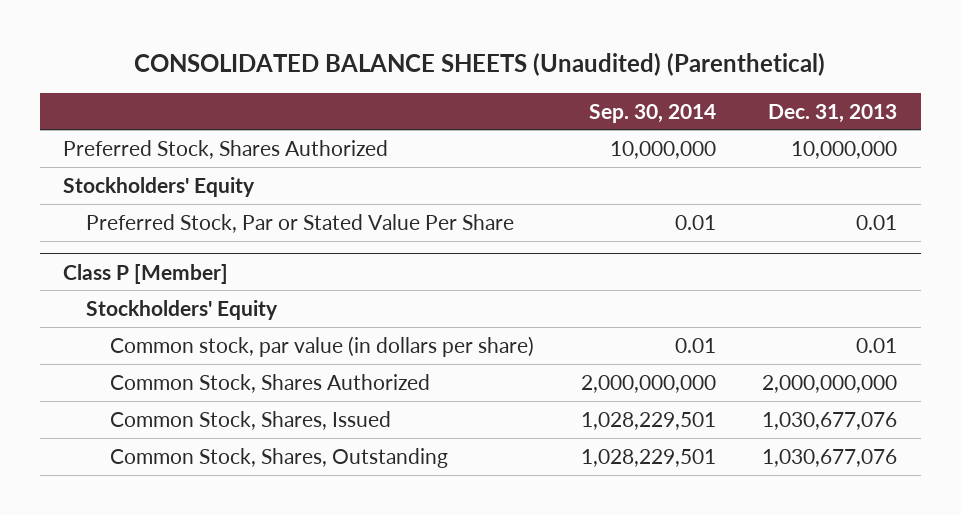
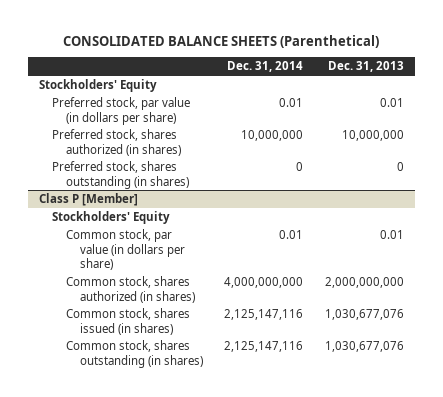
[134,53,826,77] CONSOLIDATED BALANCE SHEETS (Unaudited) (Parenthetical) -> [63,34,380,48] CONSOLIDATED BALANCE SHEETS (Parenthetical)
[588,103,716,123] Sep. 30, 2014 -> none
none -> [227,61,304,73] Dec. 31, 2014
[63,139,389,159] Preferred Stock, Shares Authorized -> none
[86,213,515,233] Preferred Stock, Par or Stated Value Per Share -> [52,97,191,125] Preferred stock, par value (in dollars per share)
none -> [52,129,182,156] Preferred stock, shares authorized (in shares)
none -> [52,161,190,189] Preferred stock, shares outstanding (in shares)
[109,373,430,393] Common Stock, Shares Authorized -> [66,276,195,303] Common stock, shares authorized (in shares)
[109,410,391,430] Common Stock, Shares, Issued -> [66,308,191,335] Common stock, shares issued (in shares)
[109,447,448,468] Common Stock, Shares, Outstanding -> [66,340,203,368] Common stock, shares outstanding (in shares)

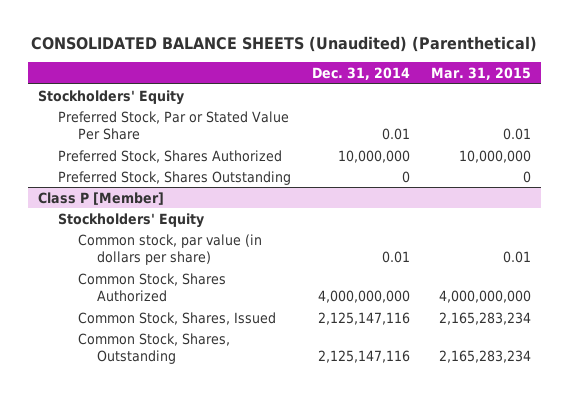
[63,34,380,48] CONSOLIDATED BALANCE SHEETS (Parenthetical) -> [31,35,538,52] CONSOLIDATED BALANCE SHEETS (Unaudited) (Parenthetical)
[327,61,404,73] Dec. 31, 2013 -> none
none -> [430,66,531,80] Mar. 31, 2015
[52,97,191,125] Preferred stock, par value (in dollars per share) -> [58,110,290,140] Preferred Stock, Par or Stated Value Per Share
[52,129,182,156] Preferred stock, shares authorized (in shares) -> [58,149,283,163] Preferred Stock, Shares Authorized
[52,161,190,189] Preferred stock, shares outstanding (in shares) -> [58,170,292,185] Preferred Stock, Shares Outstanding
[66,276,195,303] Common stock, shares authorized (in shares) -> [77,272,226,302] Common Stock, Shares Authorized
[66,308,191,335] Common stock, shares issued (in shares) -> [77,311,276,325] Common Stock, Shares, Issued
[66,340,203,368] Common stock, shares outstanding (in shares) -> [77,332,230,364] Common Stock, Shares, Outstanding

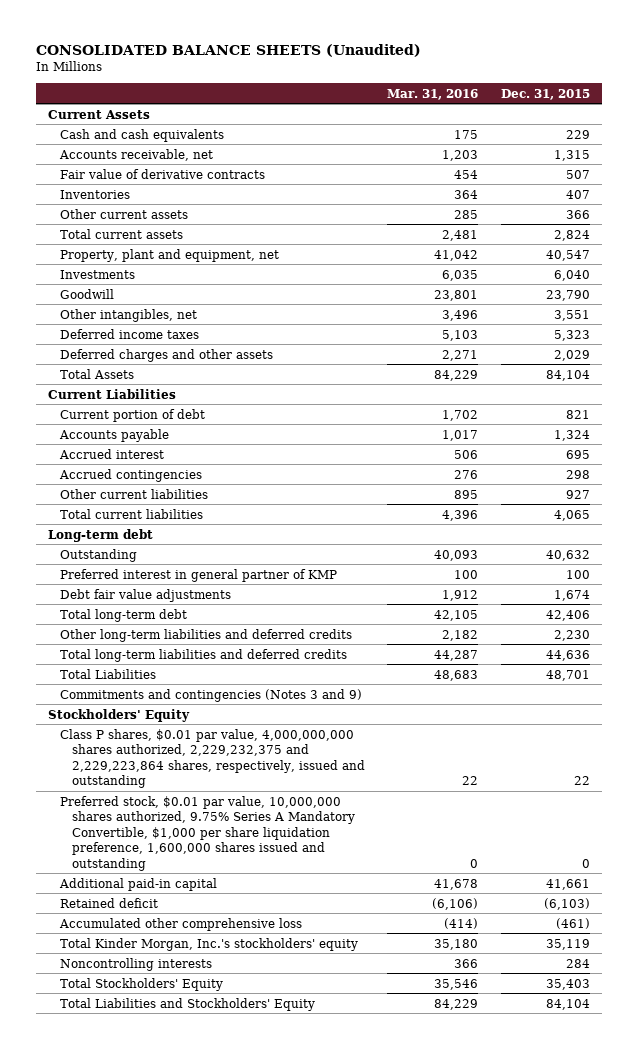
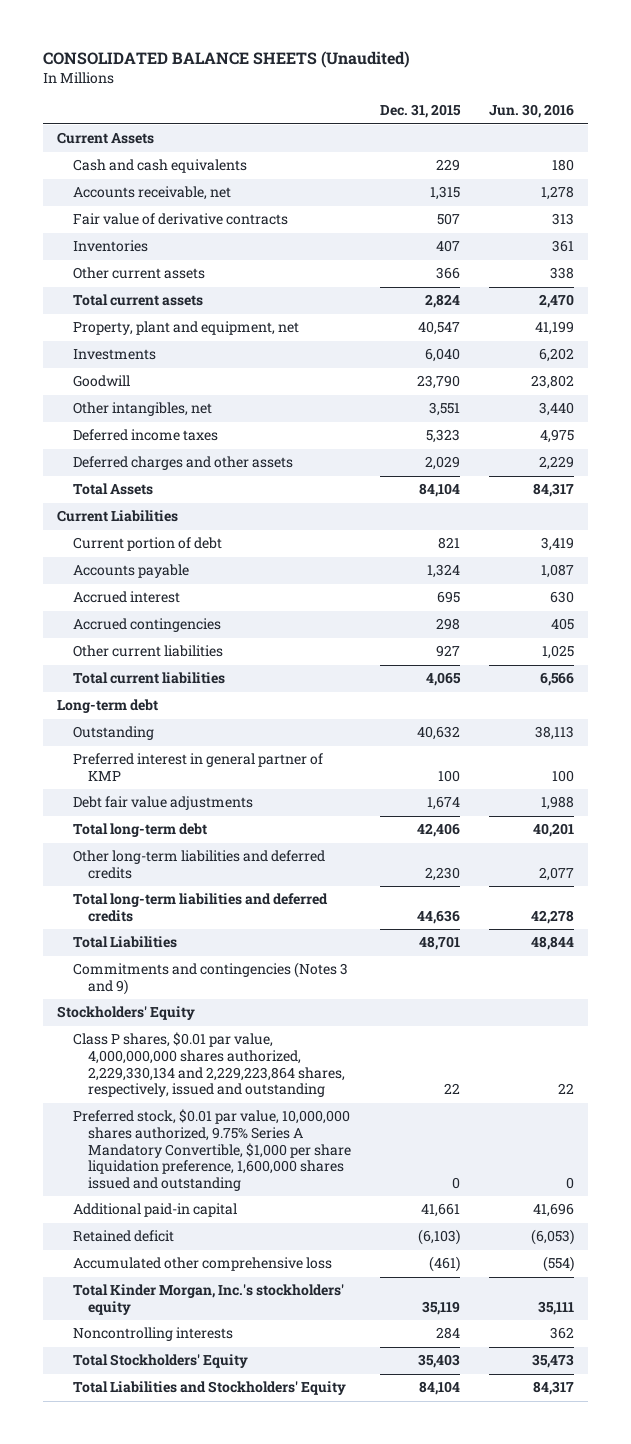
[387,88,479,100] Mar. 31, 2016 -> none
none -> [488,104,574,119] Jun. 30, 2016
[59,728,365,789] Class P shares, $0.01 par value, 4,000,000,000 shares authorized, 2,229,232,375 and 2,229,223,864 shares, respectively, issued and outstanding -> [72,1032,345,1098] Class P shares, $0.01 par value, 4,000,000,000 shares authorized, 2,229,330,134 and 2,229,223,864 shares, respectively, issued and outstanding

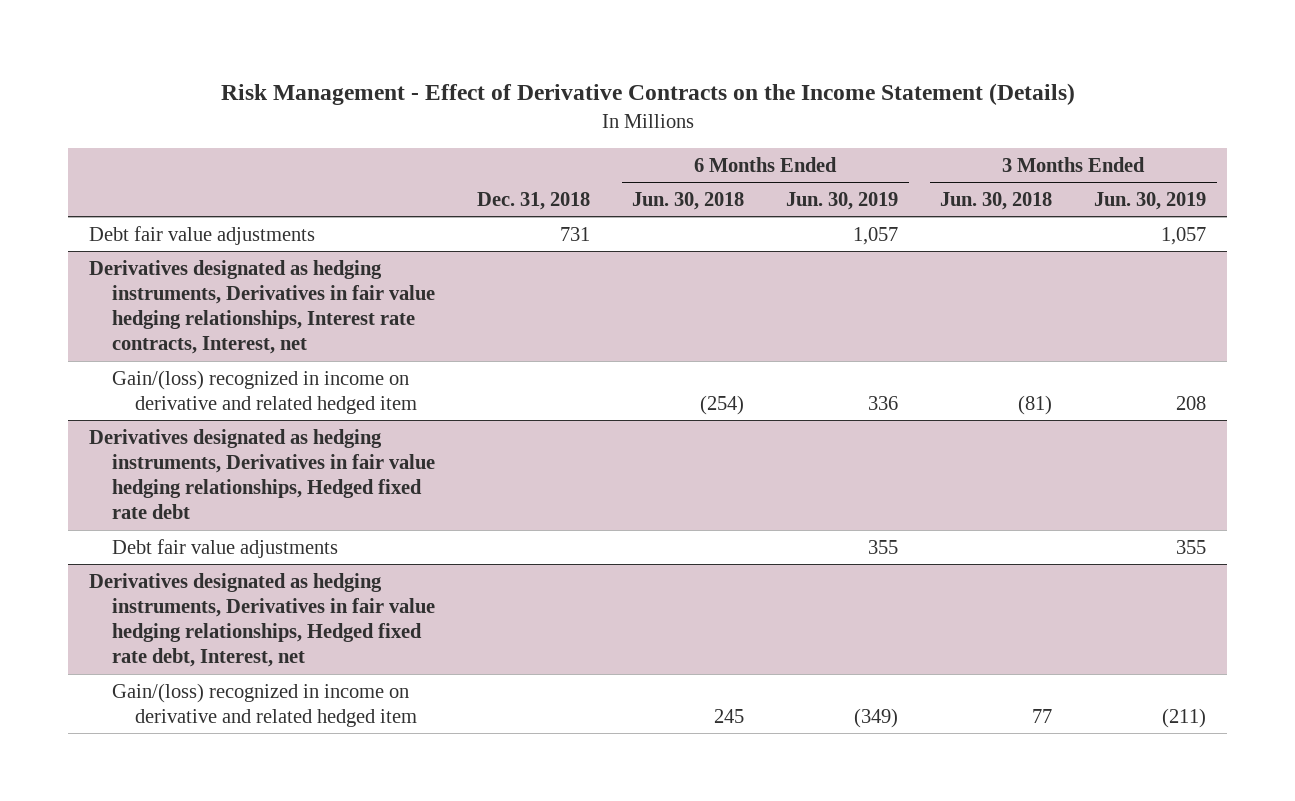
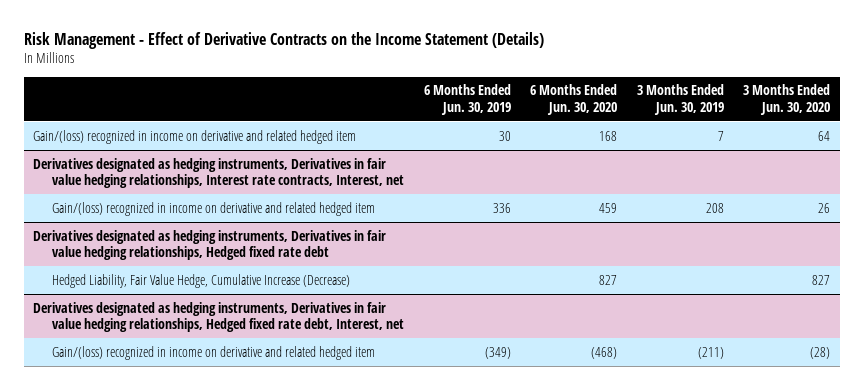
[476,191,590,210] Dec. 31, 2018 -> none
[632,191,745,210] Jun. 30, 2018 -> none
[940,191,1053,210] Jun. 30, 2018 -> none
none -> [530,84,618,115] 6 Months Ended Jun. 30, 2020
none -> [743,84,831,115] 3 Months Ended Jun. 30, 2020
[89,225,316,245] Debt fair value adjustments -> none
none -> [33,129,357,144] Gain/(loss) recognized in income on derivative and related hedged item
[111,538,338,558] Debt fair value adjustments -> none
none -> [52,273,351,288] Hedged Liability, Fair Value Hedge, Cumulative Increase (Decrease)

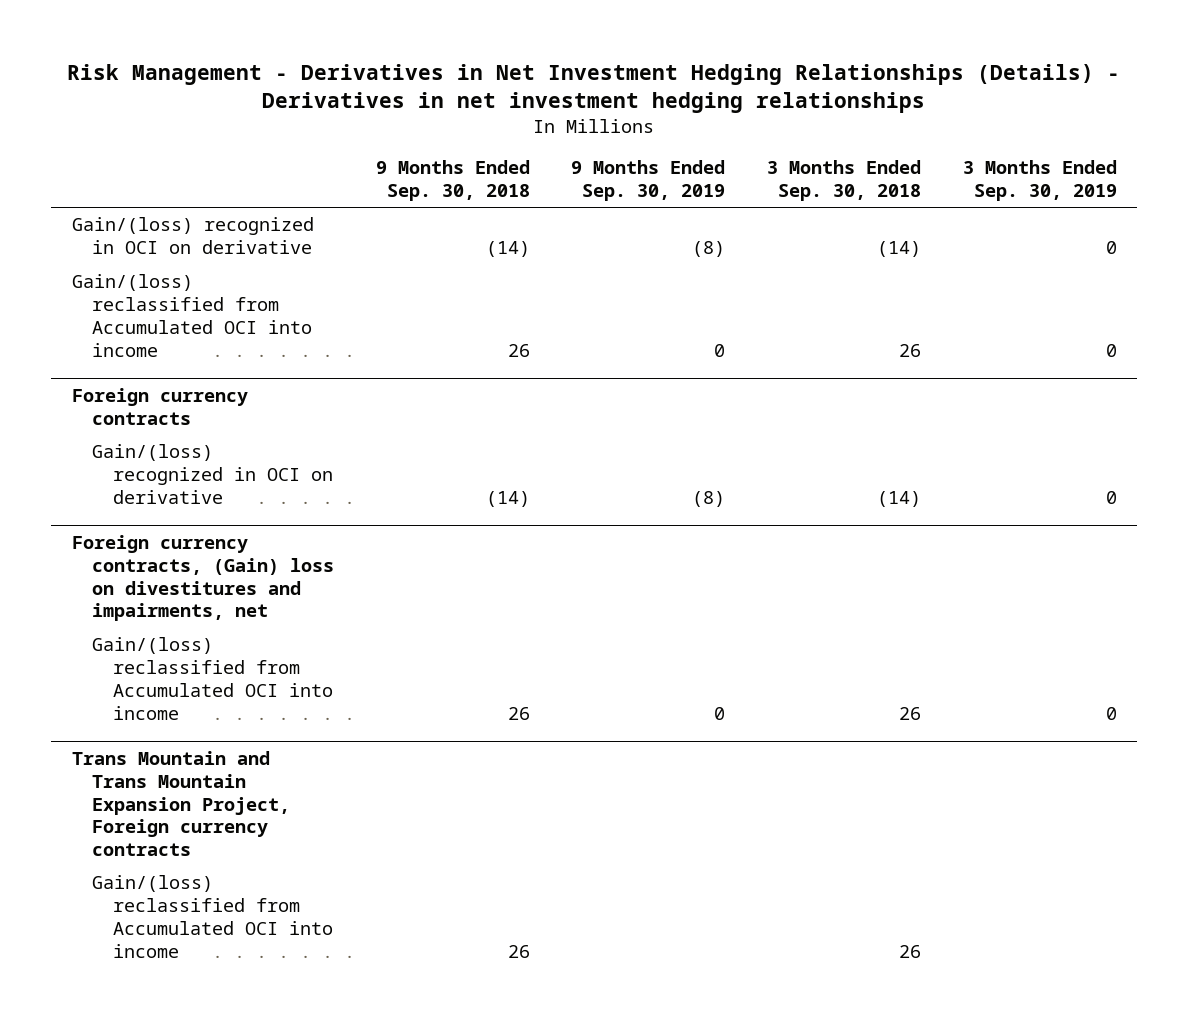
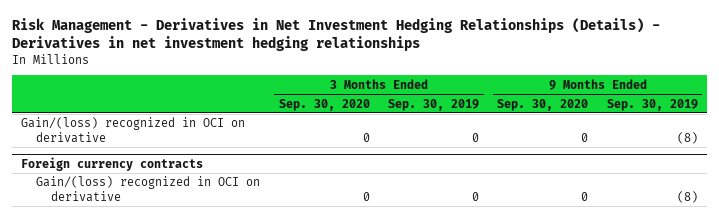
[375,160,530,202] 9 Months Ended Sep. 30, 2018 -> none
[767,160,922,202] 3 Months Ended Sep. 30, 2018 -> none
none -> [278,98,370,111] Sep. 30, 2020
none -> [497,98,589,111] Sep. 30, 2020
[72,274,313,357] Gain/(loss) reclassified from Accumulated OCI into income -> none
[72,534,335,622] Foreign currency contracts, (Gain) loss on divestitures and impairments, net -> none
[92,637,333,720] Gain/(loss) reclassified from Accumulated OCI into income -> none
[72,750,291,857] Trans Mountain and Trans Mountain Expansion Project, Foreign currency contracts -> none
[92,875,333,958] Gain/(loss) reclassified from Accumulated OCI into income -> none

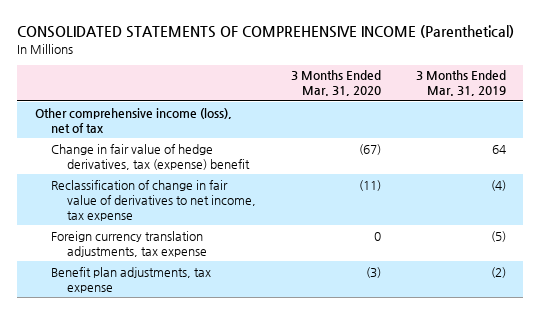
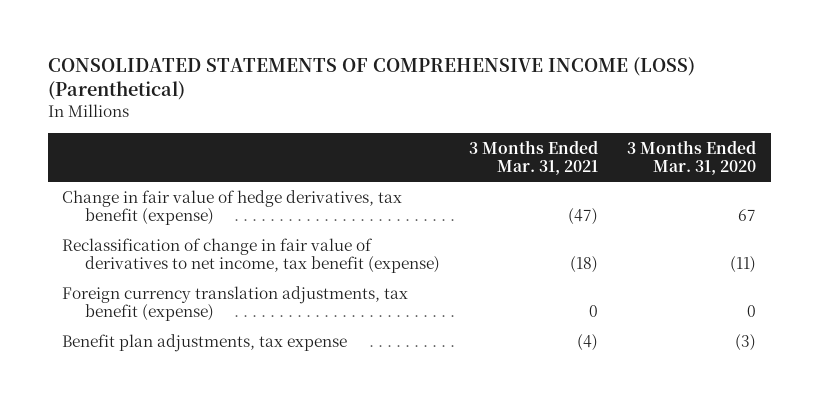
[17,25,515,39] CONSOLIDATED STATEMENTS OF COMPREHENSIVE INCOME (Parenthetical) -> [47,56,695,101] CONSOLIDATED STATEMENTS OF COMPREHENSIVE INCOME (LOSS) (Parenthetical)
[415,70,506,97] 3 Months Ended Mar. 31, 2019 -> none
none -> [469,139,599,176] 3 Months Ended Mar. 31, 2021
[34,107,232,133] Other comprehensive income (loss), net of tax -> none
[50,143,251,170] Change in fair value of hedge derivatives, tax (expense) benefit -> [62,189,403,226] Change in fair value of hedge derivatives, tax benefit (expense)
[358,143,381,155] (67) -> [738,209,757,222] 67
[50,179,257,221] Reclassification of change in fair value of derivatives to net income, tax expense -> [62,237,441,274] Reclassification of change in fair value of derivatives to net income, tax benefit (expense)
[50,230,208,257] Foreign currency translation adjustments, tax expense -> [62,285,409,322] Foreign currency translation adjustments, tax benefit (expense)

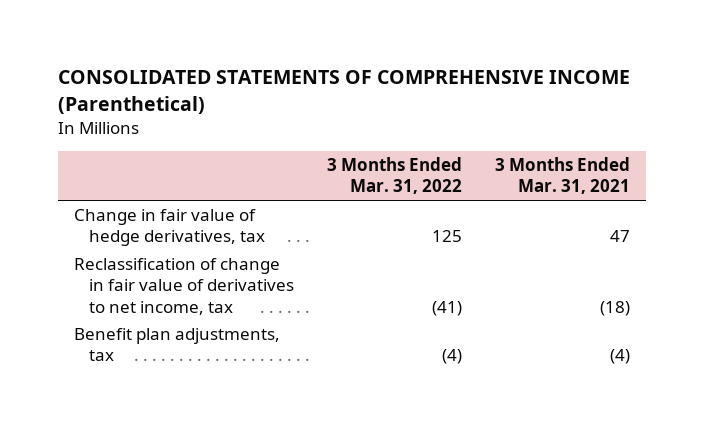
[47,56,695,101] CONSOLIDATED STATEMENTS OF COMPREHENSIVE INCOME (LOSS) (Parenthetical) -> [58,70,631,114] CONSOLIDATED STATEMENTS OF COMPREHENSIVE INCOME (Parenthetical)
[627,139,757,176] 3 Months Ended Mar. 31, 2020 -> none
none -> [326,157,462,195] 3 Months Ended Mar. 31, 2022
[62,285,409,322] Foreign currency translation adjustments, tax benefit (expense) -> none
[62,189,403,226] Change in fair value of hedge derivatives, tax benefit (expense) -> [74,209,266,247] Change in fair value of hedge derivatives, tax
[568,208,599,226] (47) -> [609,230,630,243] 47
[62,237,441,274] Reclassification of change in fair value of derivatives to net income, tax benefit (expense) -> [74,258,295,315] Reclassification of change in fair value of derivatives to net income, tax
[62,333,348,352] Benefit plan adjustments, tax expense -> [74,328,281,362] Benefit plan adjustments, tax

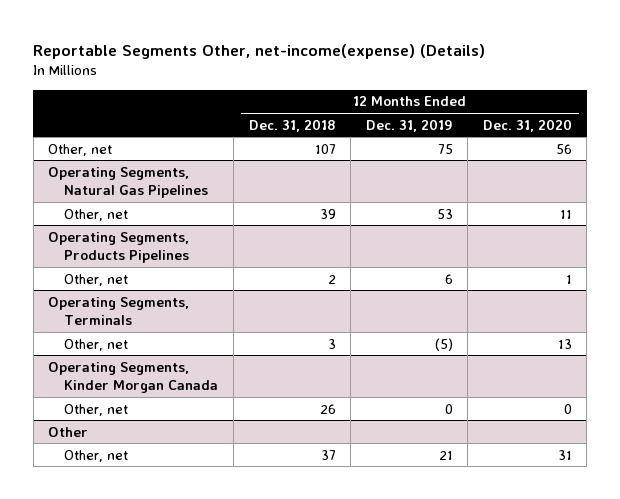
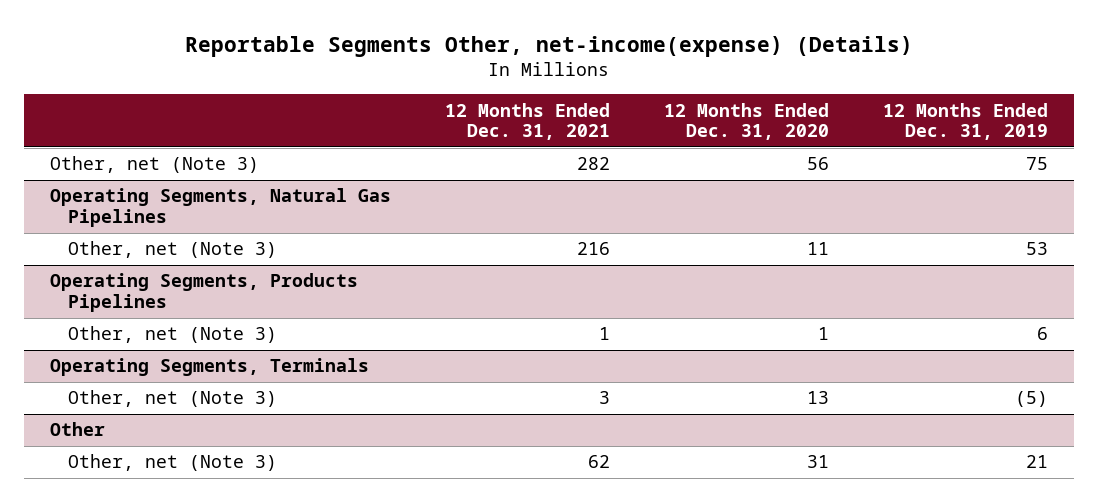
[248,118,336,132] Dec. 31, 2018 -> none
none -> [445,102,611,141] 12 Months Ended Dec. 31, 2021
[48,143,113,156] Other, net -> [50,156,260,174] Other, net (Note 3)
[64,208,129,221] Other, net -> [68,241,278,259] Other, net (Note 3)
[64,273,129,286] Other, net -> [68,326,278,344] Other, net (Note 3)
[48,361,219,394] Operating Segments, Kinder Morgan Canada -> none
[64,403,129,416] Other, net -> none
[64,338,129,351] Other, net -> [68,390,278,408] Other, net (Note 3)
[64,449,129,462] Other, net -> [68,454,278,472] Other, net (Note 3)

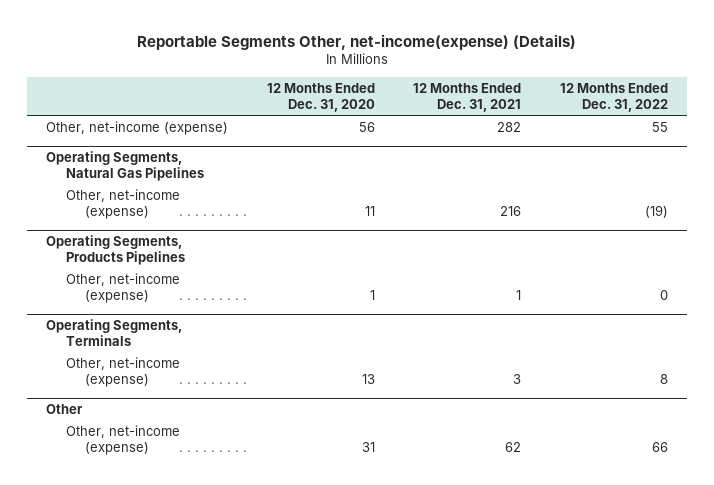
[882,102,1048,141] 12 Months Ended Dec. 31, 2019 -> none
none -> [559,82,668,112] 12 Months Ended Dec. 31, 2022
[50,156,260,174] Other, net (Note 3) -> [45,120,228,135] Other, net-income (expense)
[68,241,278,259] Other, net (Note 3) -> [65,188,180,219] Other, net-income (expense)
[68,326,278,344] Other, net (Note 3) -> [65,272,180,303] Other, net-income (expense)
[68,390,278,408] Other, net (Note 3) -> [65,356,180,387] Other, net-income (expense)
[68,454,278,472] Other, net (Note 3) -> [65,424,180,455] Other, net-income (expense)

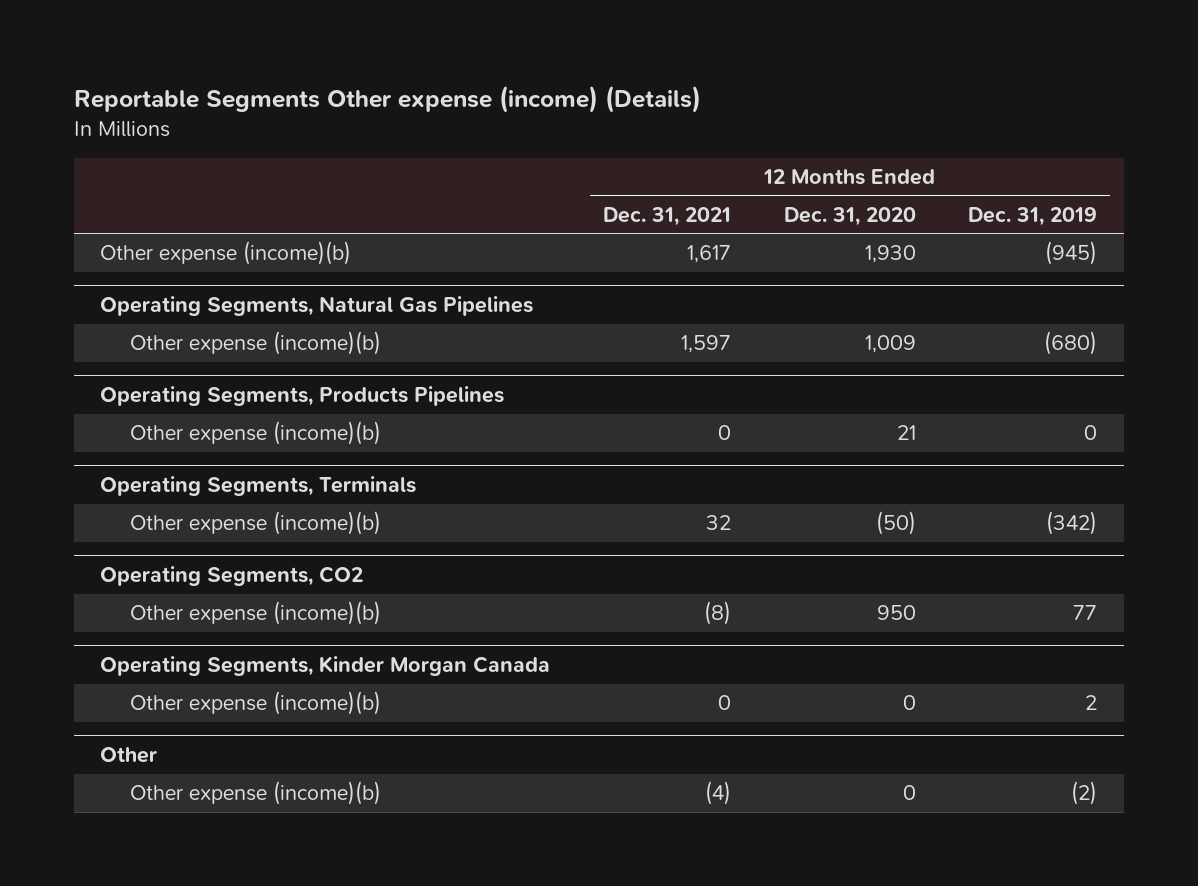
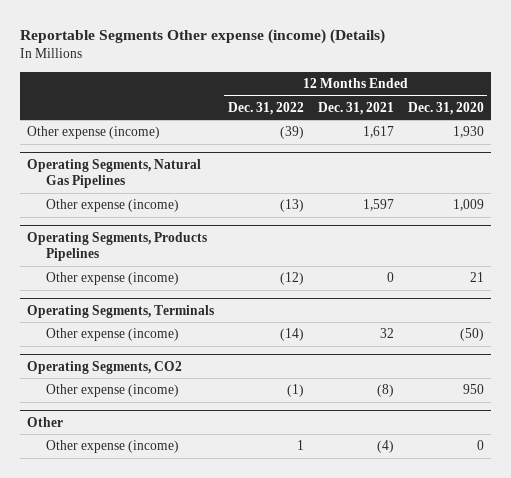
[968,206,1098,226] Dec. 31, 2019 -> none
none -> [227,101,304,115] Dec. 31, 2022
[100,241,352,266] Other expense (income)(b) -> [26,126,160,140] Other expense (income)
[129,331,381,356] Other expense (income)(b) -> [45,199,179,213] Other expense (income)
[129,421,381,446] Other expense (income)(b) -> [45,272,179,286] Other expense (income)
[129,511,381,536] Other expense (income)(b) -> [45,328,179,342] Other expense (income)
[100,656,551,677] Operating Segments, Kinder Morgan Canada -> none
[129,691,381,716] Other expense (income)(b) -> none
[129,601,381,626] Other expense (income)(b) -> [45,384,179,398] Other expense (income)
[129,781,381,806] Other expense (income)(b) -> [45,440,179,454] Other expense (income)

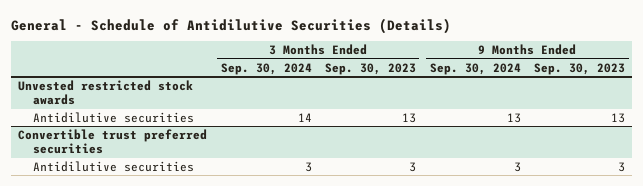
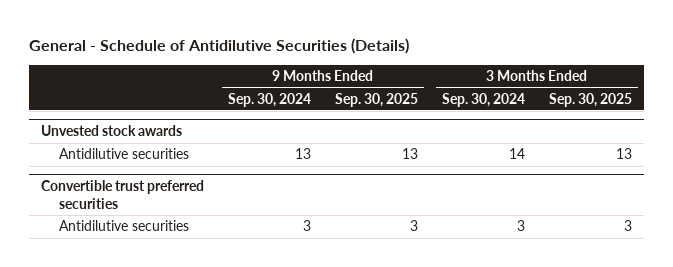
[325,62,417,75] Sep. 30, 2023 -> none
[534,62,626,75] Sep. 30, 2023 -> none
none -> [335,92,419,107] Sep. 30, 2025
none -> [549,92,633,107] Sep. 30, 2025
[18,79,194,106] Unvested restricted stock awards -> [40,125,182,137] Unvested stock awards

